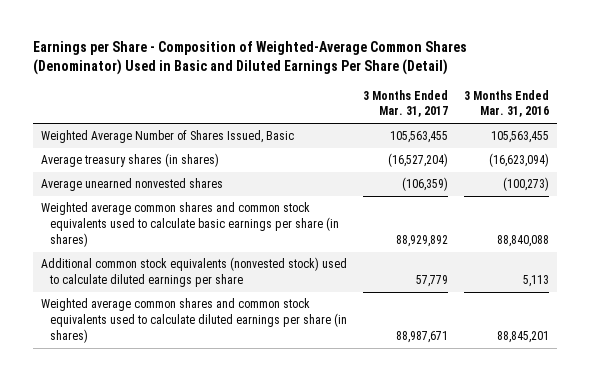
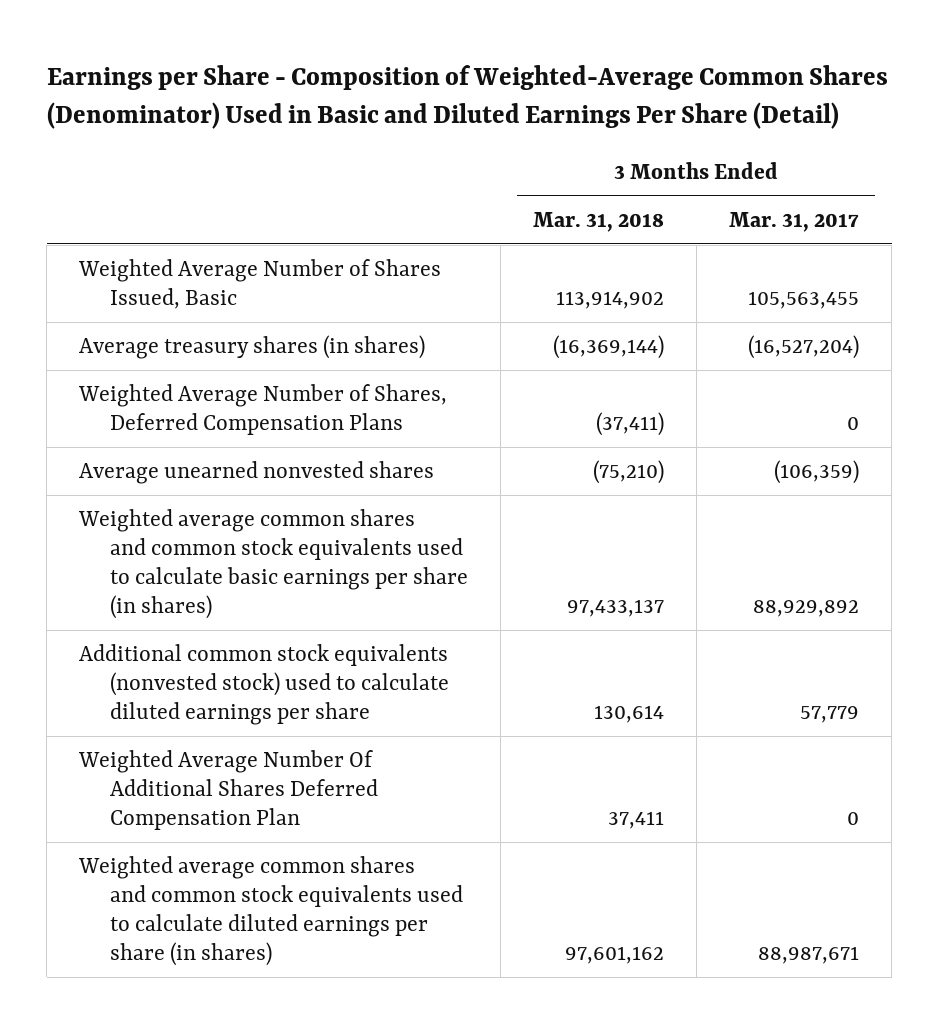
[463,89,549,118] 3 Months Ended Mar. 31, 2016 -> none
none -> [533,211,665,232] Mar. 31, 2018
none -> [78,383,448,435] Weighted Average Number of Shares, Deferred Compensation Plans
none -> [78,749,379,830] Weighted Average Number Of Additional Shares Deferred Compensation Plan

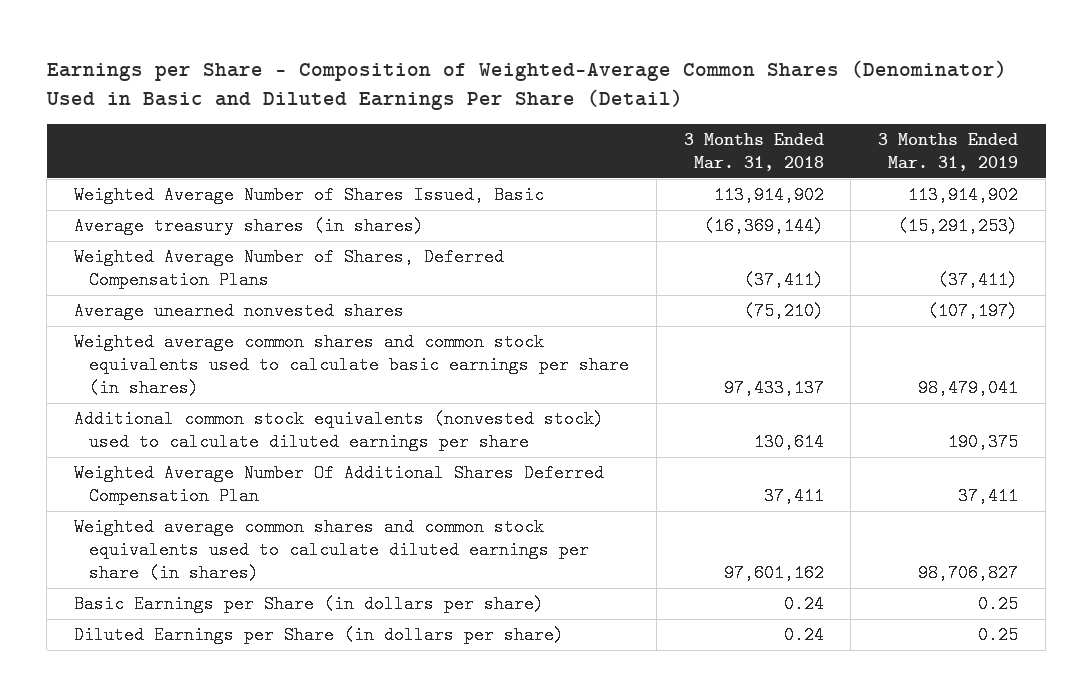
[729,211,860,232] Mar. 31, 2017 -> none
none -> [878,133,1019,171] 3 Months Ended Mar. 31, 2019
none -> [74,595,545,614] Basic Earnings per Share (in dollars per share)
none -> [74,626,565,645] Diluted Earnings per Share (in dollars per share)

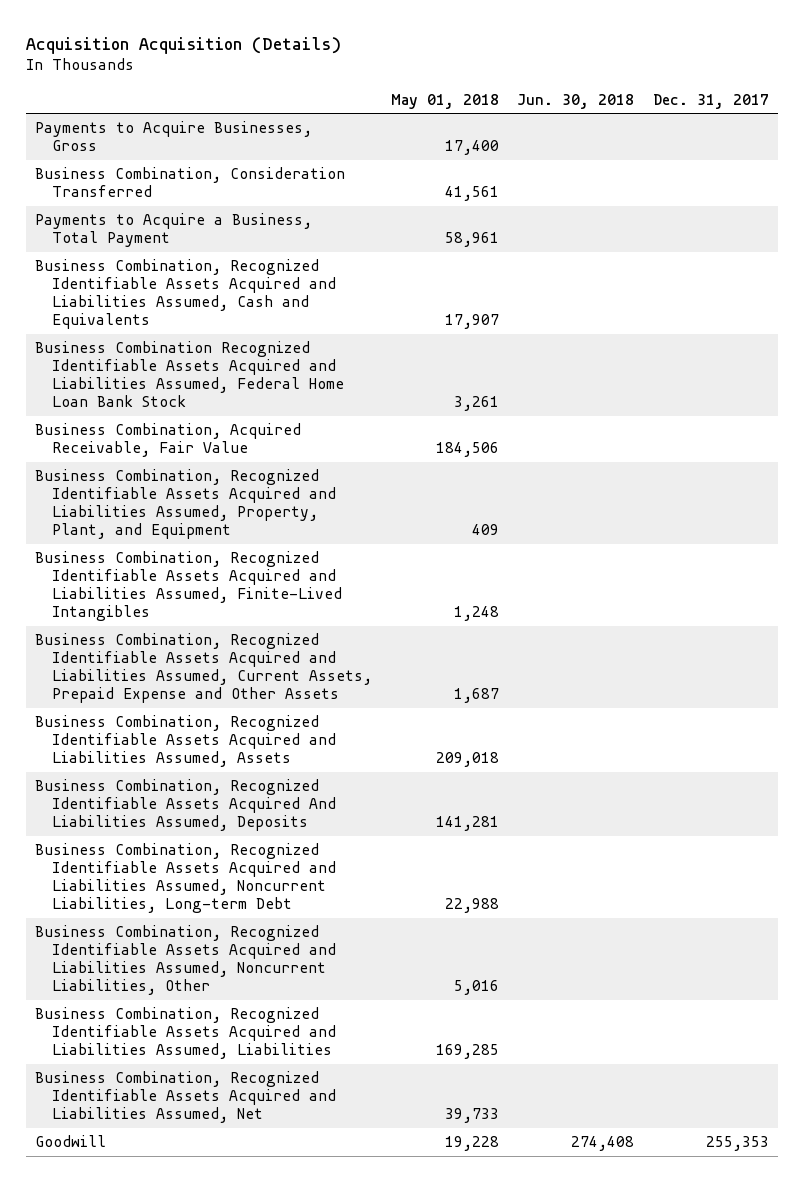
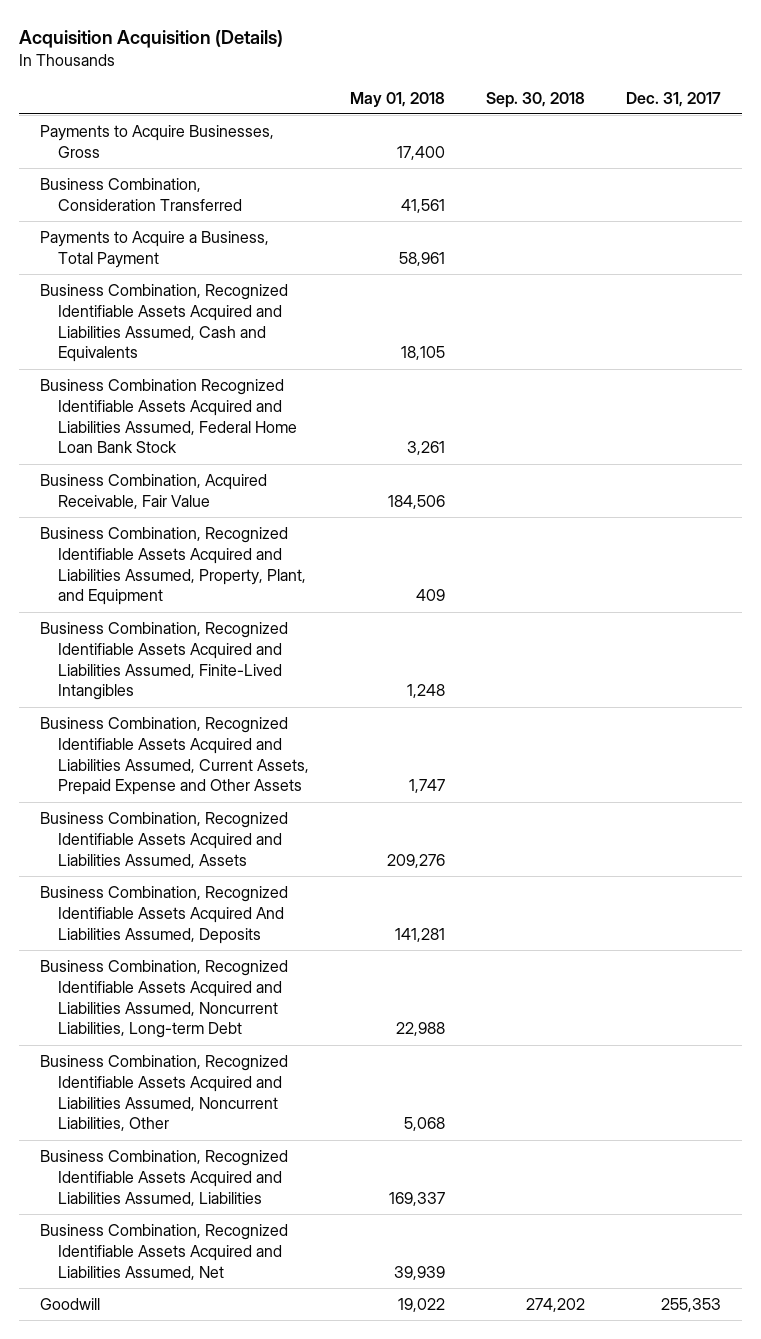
[517,93,635,109] Jun. 30, 2018 -> none
none -> [485,91,585,108] Sep. 30, 2018
[444,314,499,330] 17,907 -> [400,346,445,361] 18,105
[453,688,499,704] 1,687 -> [408,779,445,794] 1,747
[435,752,499,768] 209,018 -> [386,853,445,868] 209,276
[453,980,499,996] 5,016 -> [403,1117,445,1132] 5,068
[435,1044,499,1060] 169,285 -> [388,1191,445,1206] 169,337
[444,1108,499,1124] 39,733 -> [393,1265,445,1280] 39,939
[444,1136,499,1152] 19,228 -> [397,1297,445,1312] 19,022

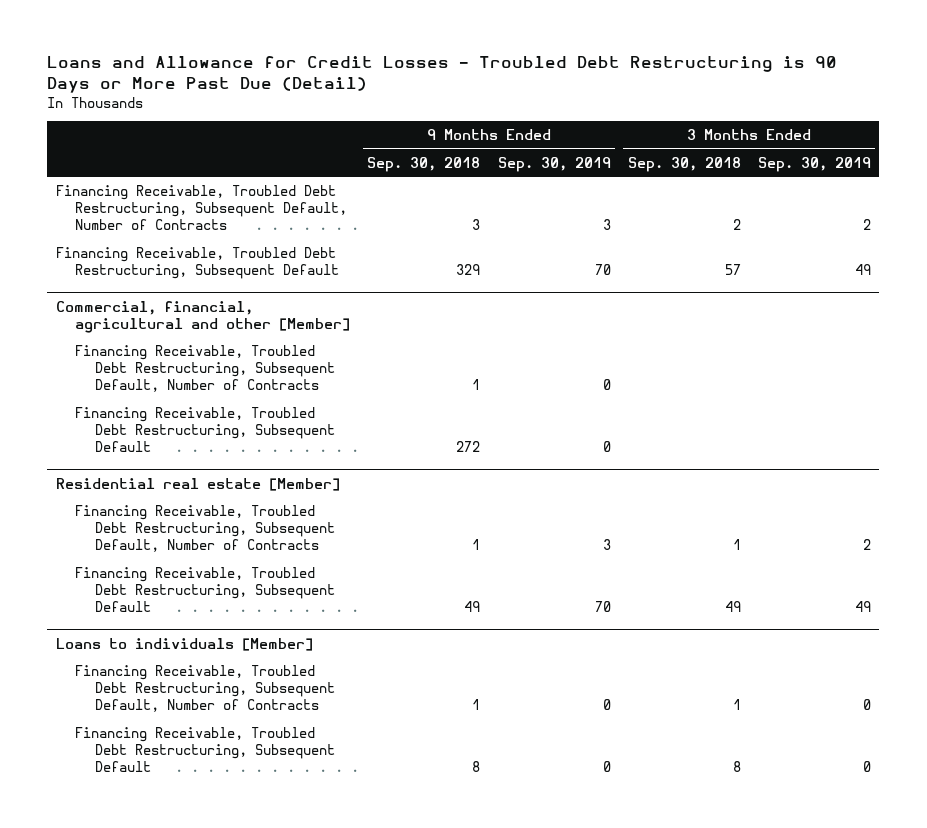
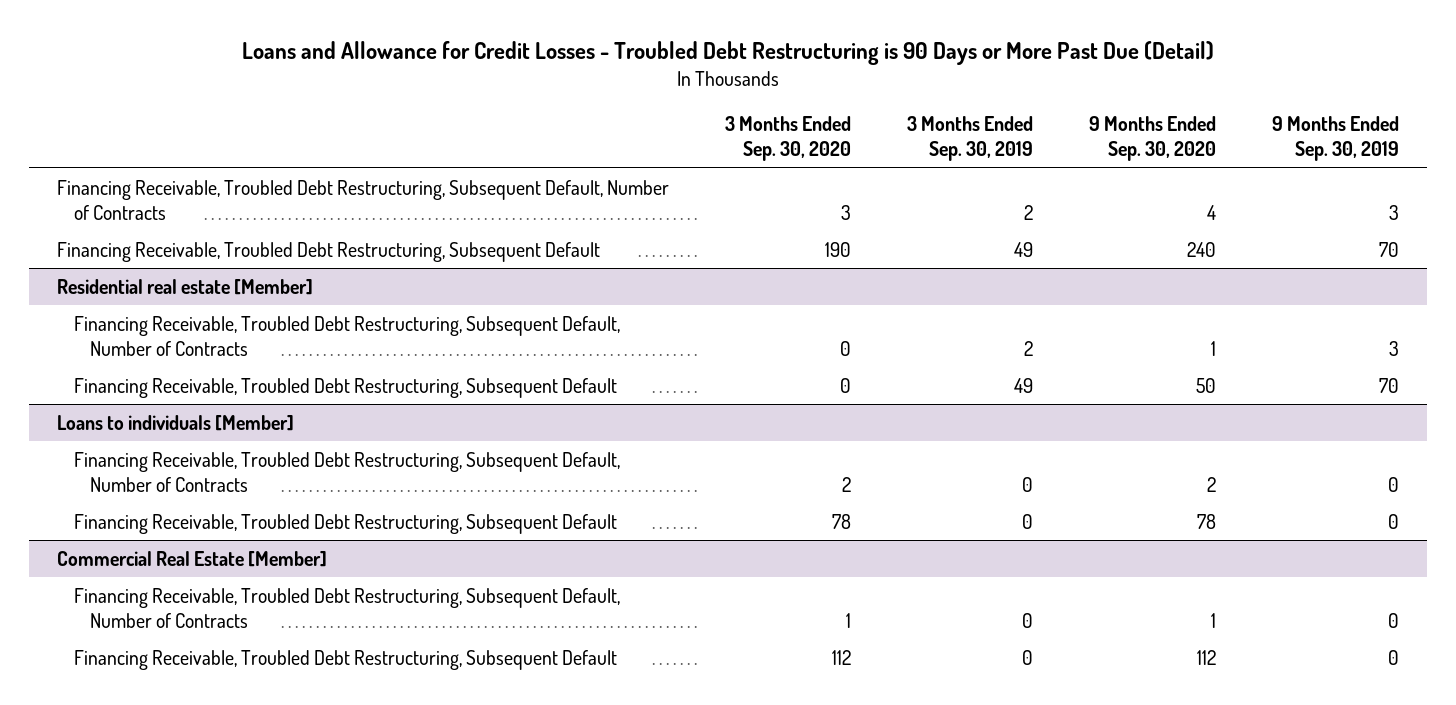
[367,156,481,172] Sep. 30, 2018 -> none
[627,156,741,172] Sep. 30, 2018 -> none
none -> [724,116,851,162] 3 Months Ended Sep. 30, 2020
none -> [1088,116,1216,162] 9 Months Ended Sep. 30, 2020
[55,300,351,333] Commercial, financial, agricultural and other [Member] -> none
[75,344,335,393] Financing Receivable, Troubled Debt Restructuring, Subsequent Default, Number of Contracts -> none
[75,406,335,453] Financing Receivable, Troubled Debt Restructuring, Subsequent Default -> none
none -> [56,550,327,567] Commercial Real Estate [Member]
none -> [73,587,620,628] Financing Receivable, Troubled Debt Restructuring, Subsequent Default, Number of Contracts
none -> [73,649,617,670] Financing Receivable, Troubled Debt Restructuring, Subsequent Default

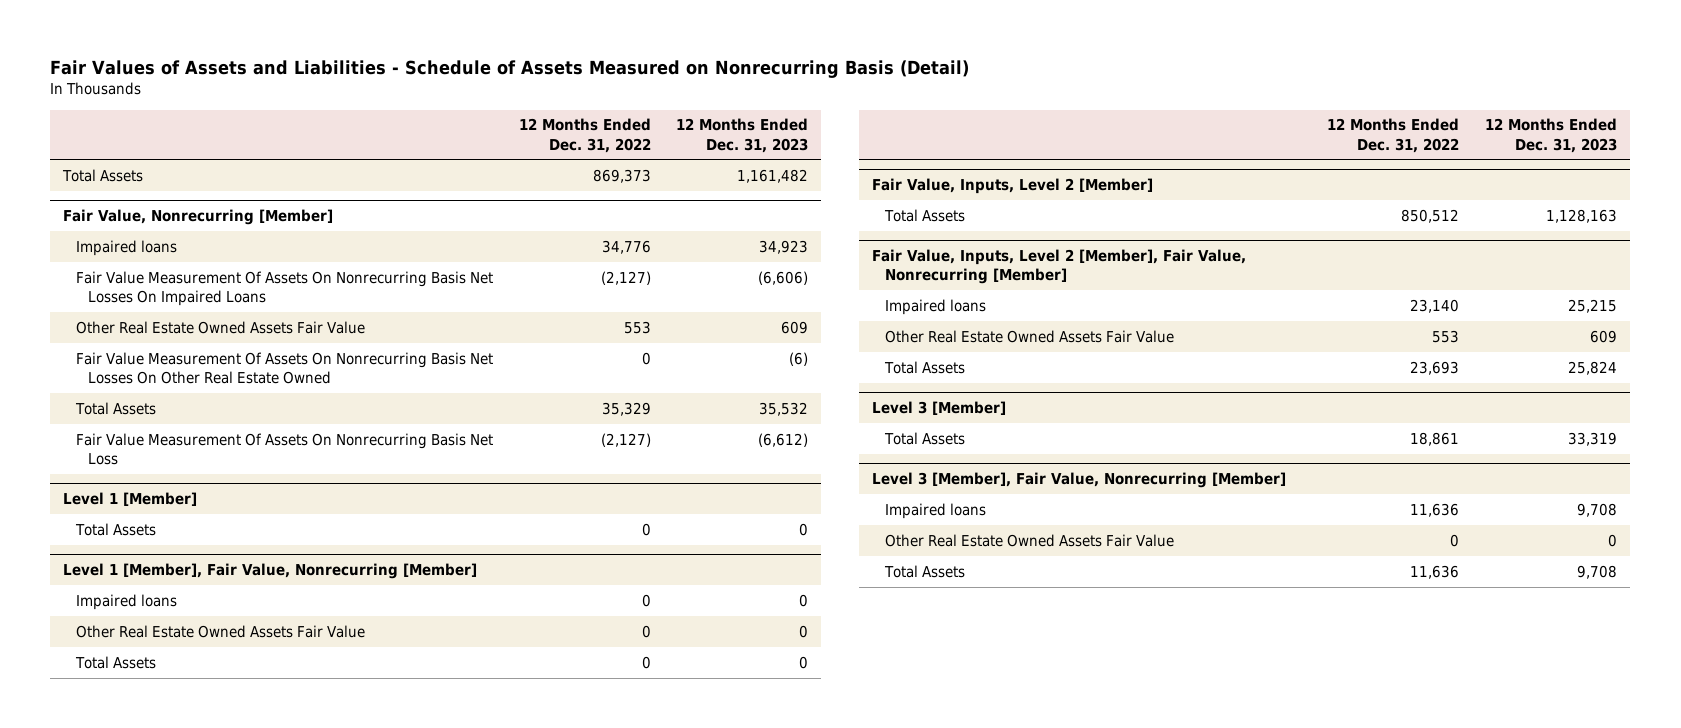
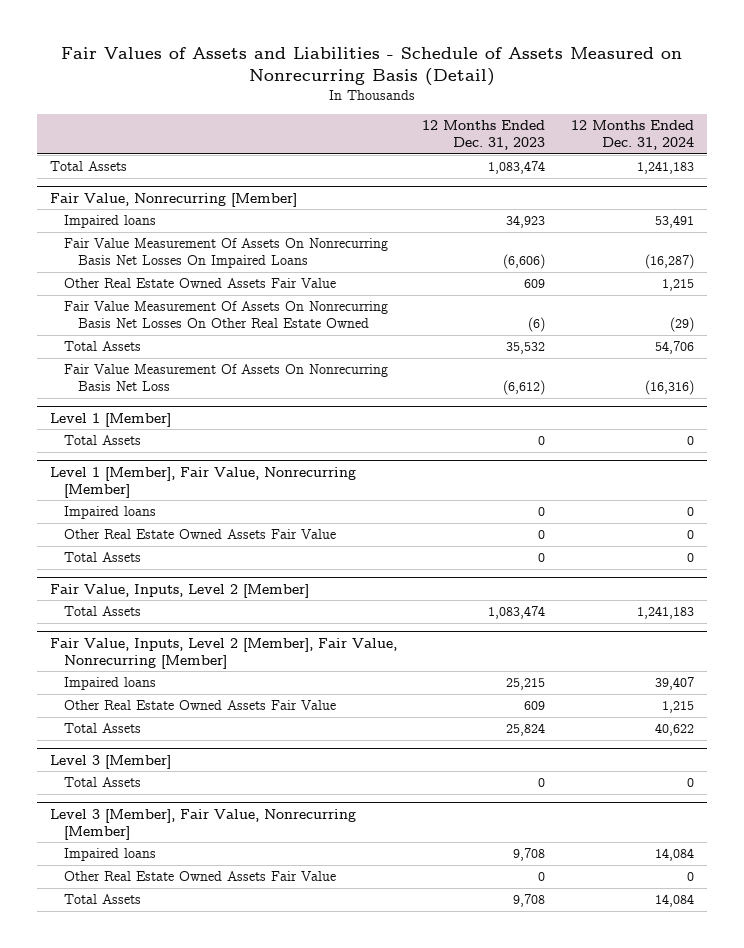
[518,118,651,153] 12 Months Ended Dec. 31, 2022 -> none
none -> [570,120,694,151] 12 Months Ended Dec. 31, 2024
[737,168,809,183] 1,161,482 -> [488,161,546,175] 1,083,474
[1546,208,1618,223] 1,128,163 -> [488,606,546,620] 1,083,474
[1568,431,1618,446] 33,319 -> [538,778,546,788] 0

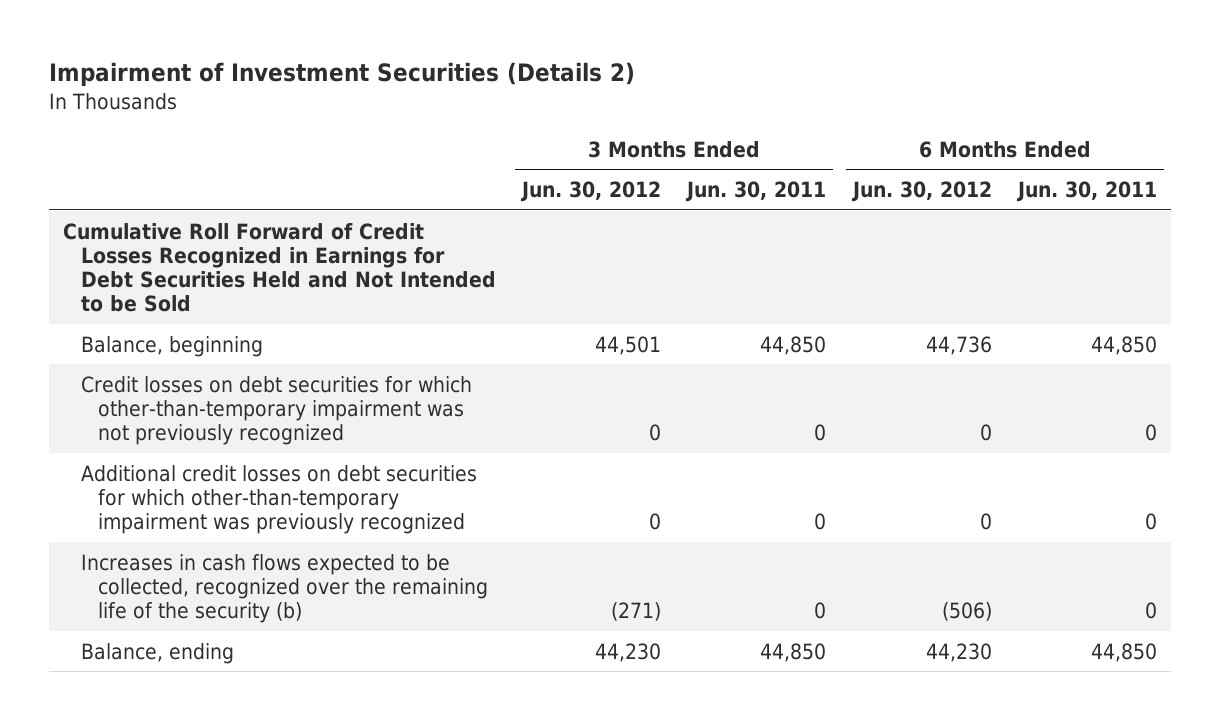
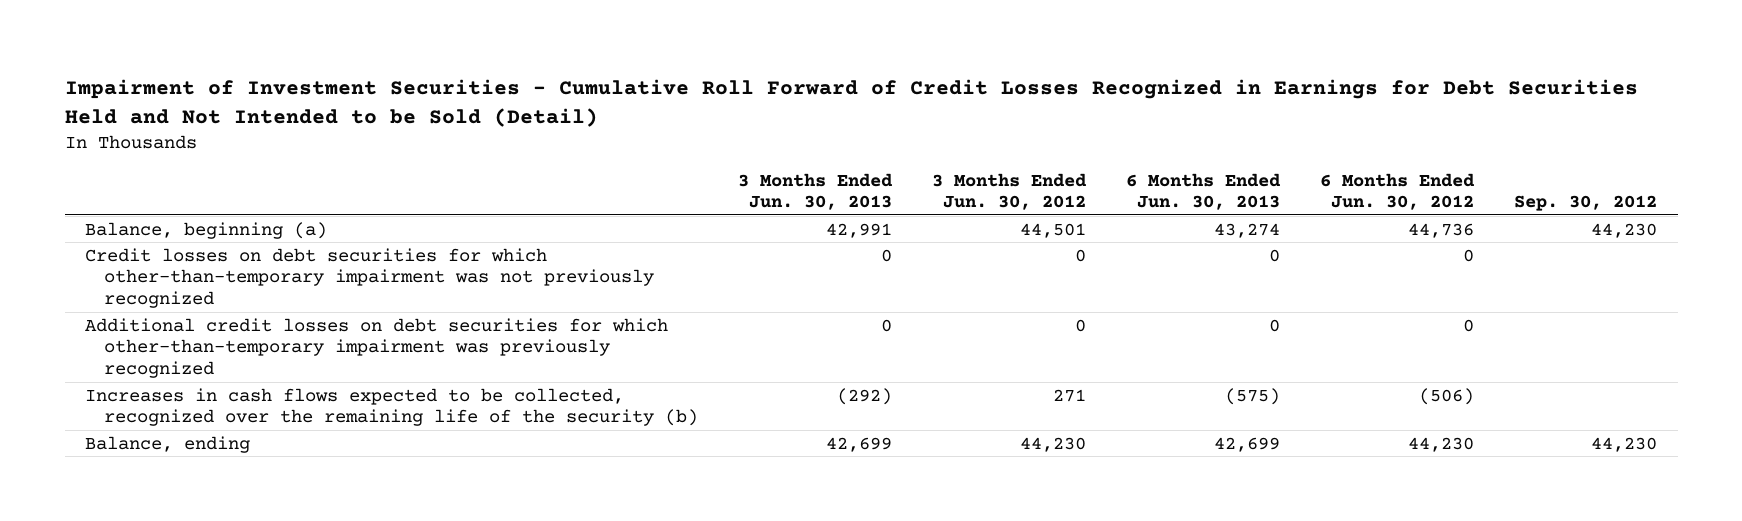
[49,62,636,87] Impairment of Investment Securities (Details 2) -> [64,78,1638,127] Impairment of Investment Securities - Cumulative Roll Forward of Credit Losses Recognized in Earnings for Debt Securities Held and Not Intended to be Sold (Detail)
[685,180,827,202] Jun. 30, 2011 -> none
[1016,180,1158,202] Jun. 30, 2011 -> none
none -> [737,172,893,211] 3 Months Ended Jun. 30, 2013
none -> [1126,172,1282,211] 6 Months Ended Jun. 30, 2013
none -> [1514,195,1658,212] Sep. 30, 2012
[62,222,496,313] Cumulative Roll Forward of Credit Losses Recognized in Earnings for Debt Securities Held and Not Intended to be Sold -> none
[80,335,263,357] Balance, beginning -> [84,221,327,239] Balance, beginning (a)
[610,602,661,622] (271) -> [1052,388,1086,402] 271

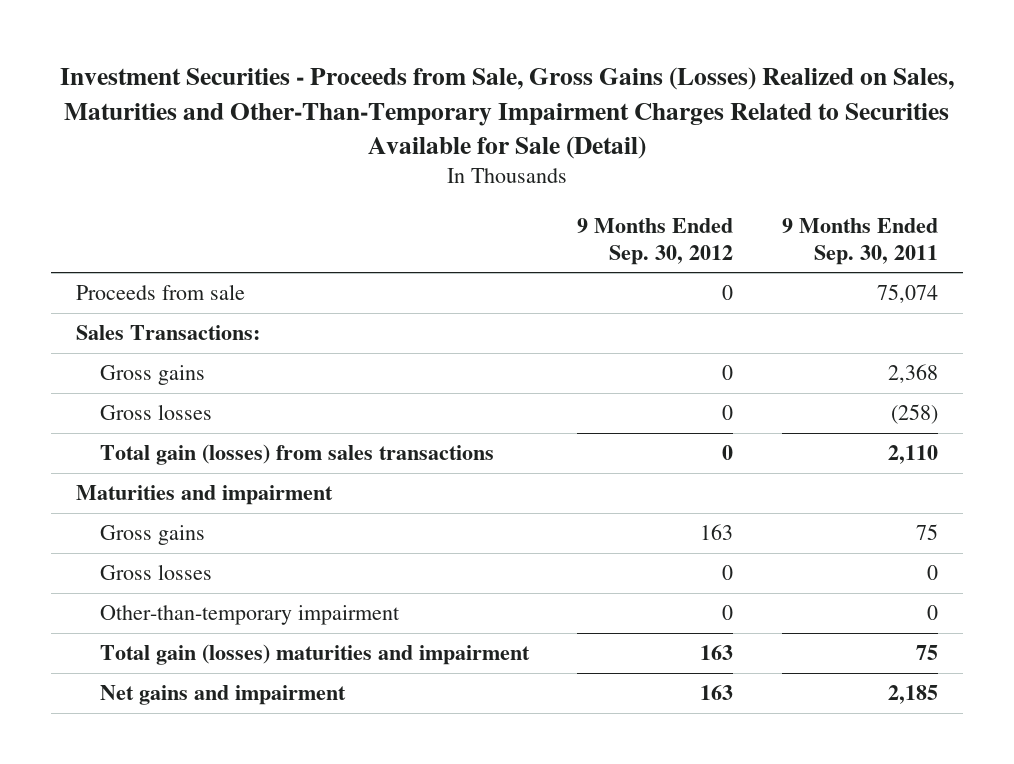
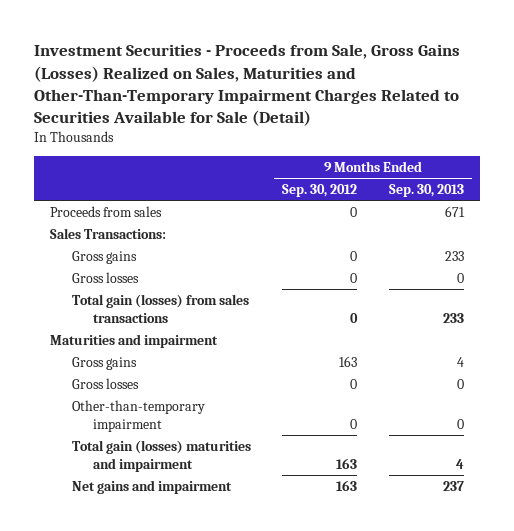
[782,217,939,265] 9 Months Ended Sep. 30, 2011 -> none
none -> [389,183,465,197] Sep. 30, 2013
[75,284,245,301] Proceeds from sale -> [50,205,163,217] Proceeds from sales

